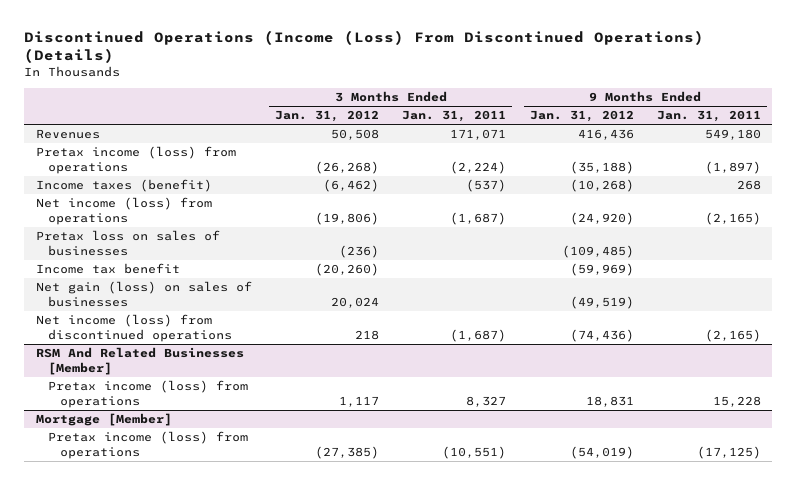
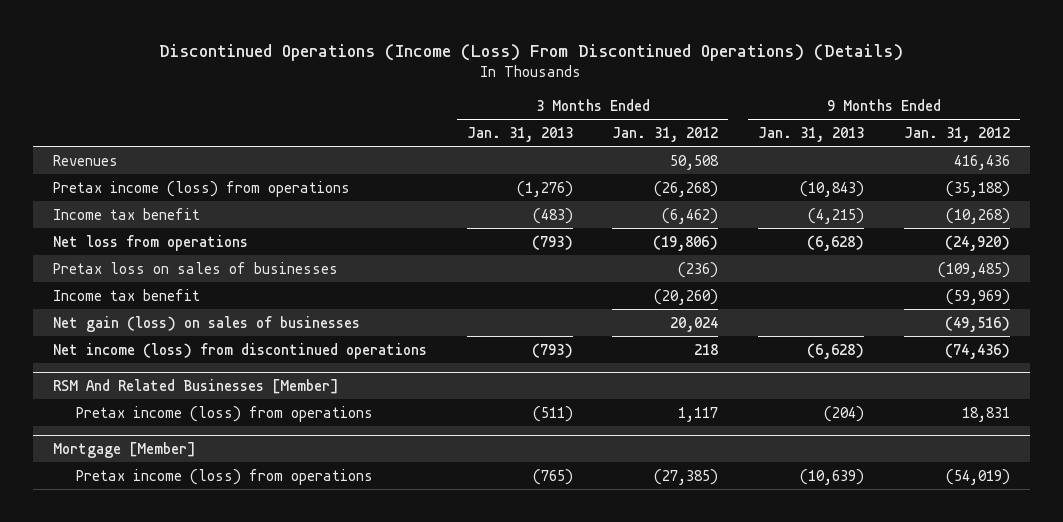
[402,110,507,123] Jan. 31, 2011 -> none
[656,110,761,123] Jan. 31, 2011 -> none
none -> [466,126,573,142] Jan. 31, 2013
none -> [758,126,865,142] Jan. 31, 2013
[35,179,212,193] Income taxes (benefit) -> [52,207,200,220] Income tax benefit
[35,197,212,226] Net income (loss) from operations -> [52,234,248,251] Net loss from operations
[569,296,634,310] (49,519) -> [944,315,1010,332] (49,516)

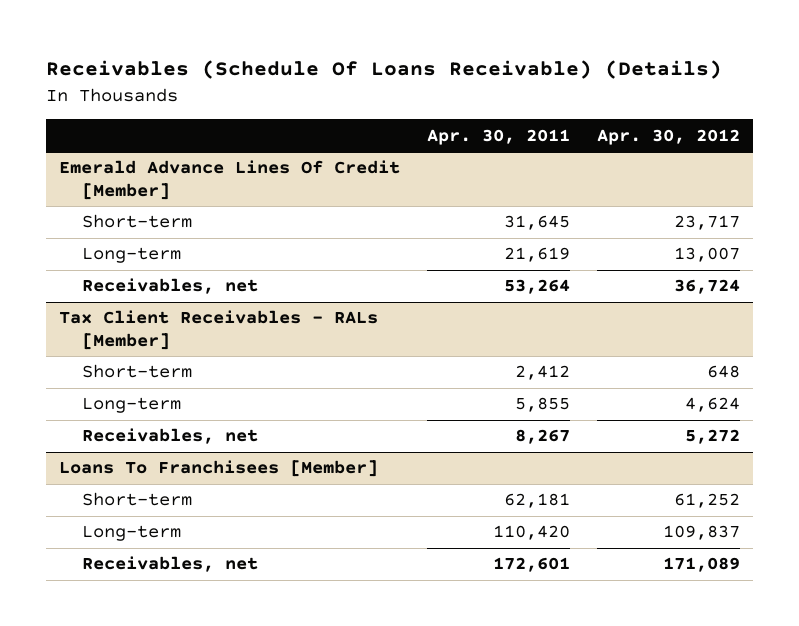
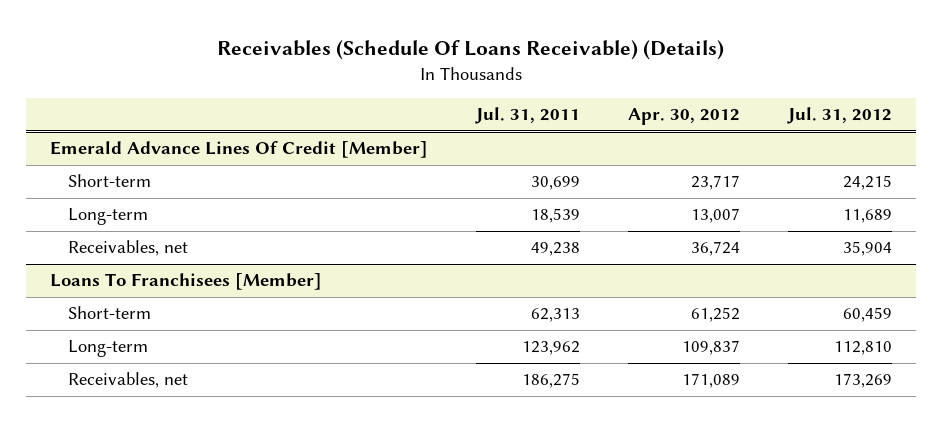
[426,128,570,145] Apr. 30, 2011 -> none
none -> [475,107,581,125] Jul. 31, 2011
none -> [787,107,893,125] Jul. 31, 2012
[59,310,379,350] Tax Client Receivables - RALs [Member] -> none
[81,364,192,379] Short-term -> none
[81,397,181,414] Long-term -> none
[81,428,258,445] Receivables, net -> none

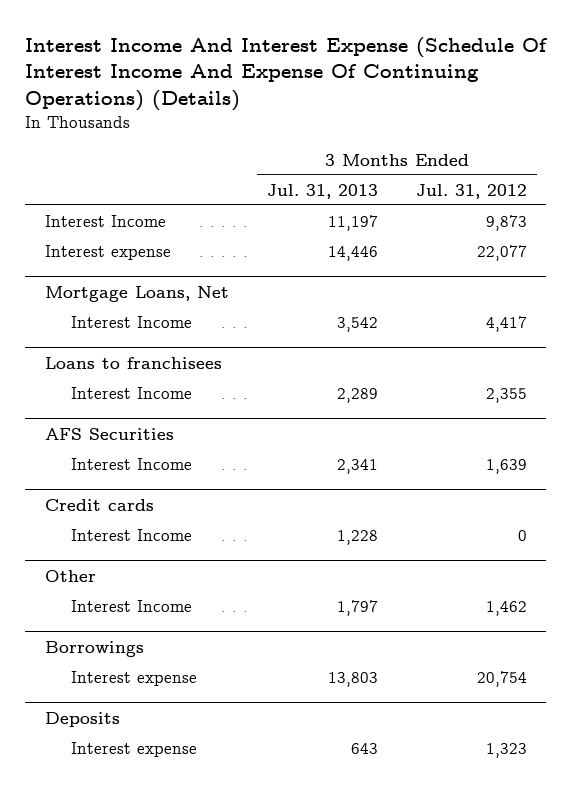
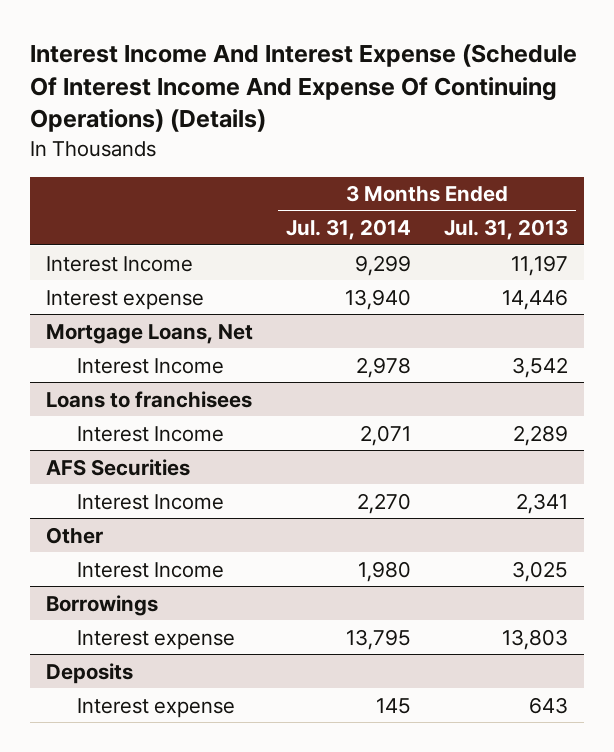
[416,183,528,199] Jul. 31, 2012 -> none
none -> [285,219,411,241] Jul. 31, 2014
[44,498,154,511] Credit cards -> none
[70,528,192,541] Interest Income -> none
[336,599,378,616] 1,797 -> [511,560,568,582] 3,025

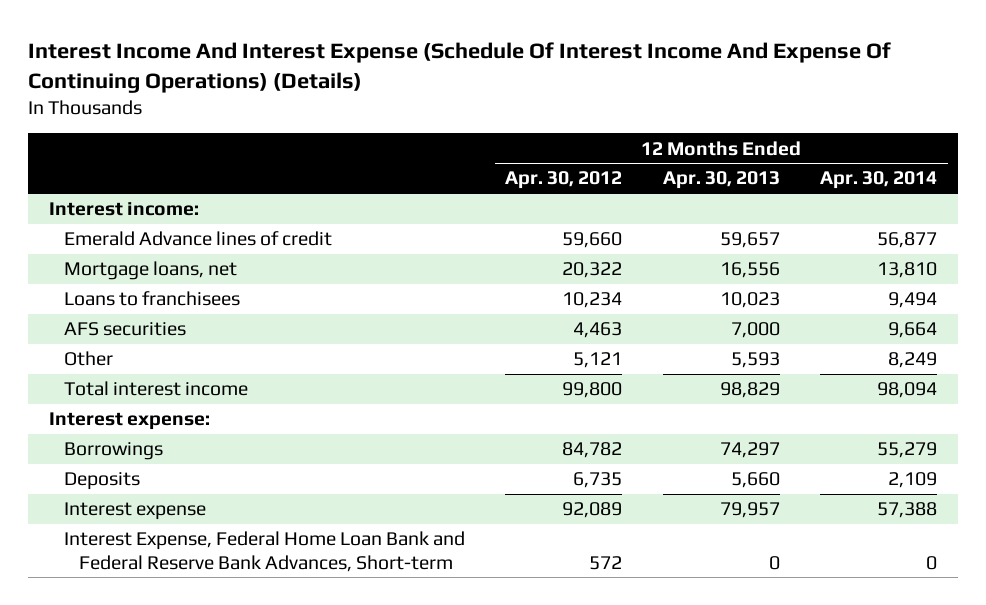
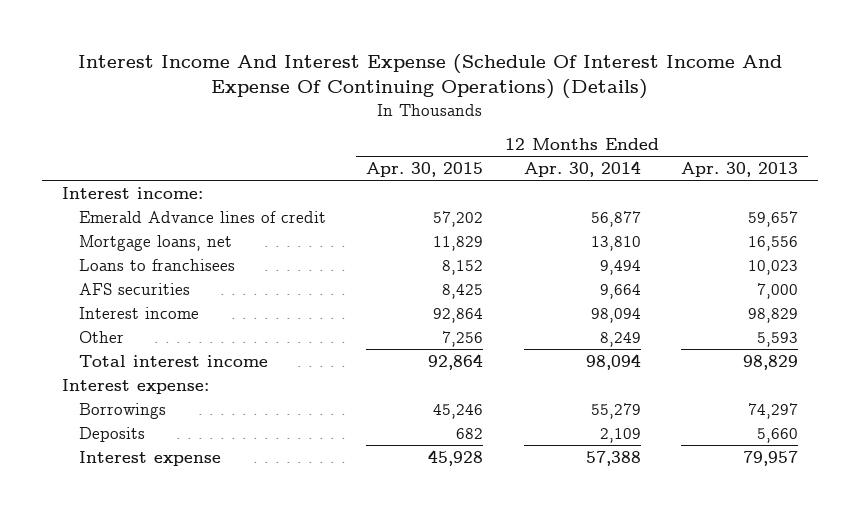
[505,171,623,190] Apr. 30, 2012 -> none
none -> [366,161,484,177] Apr. 30, 2015
none -> [79,306,200,319] Interest income
[63,531,465,572] Interest Expense, Federal Home Loan Bank and Federal Reserve Bank Advances, Short-term -> none

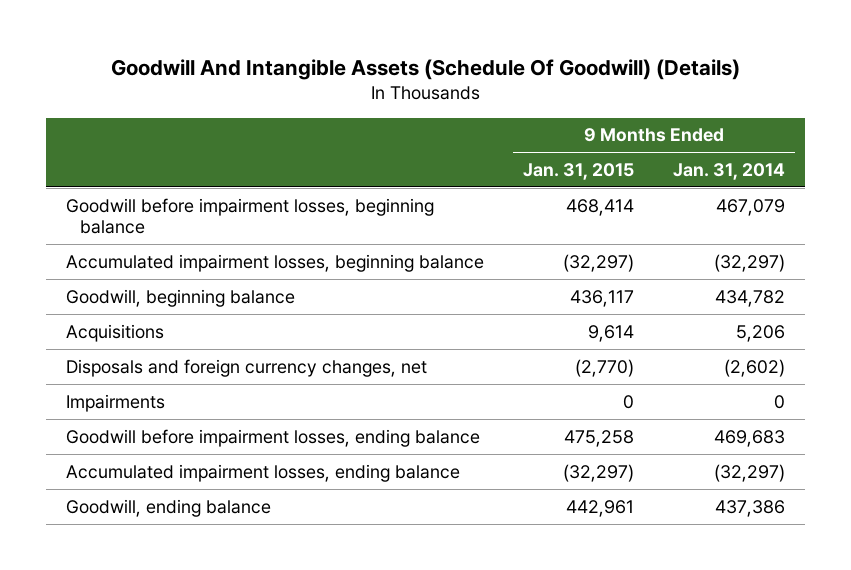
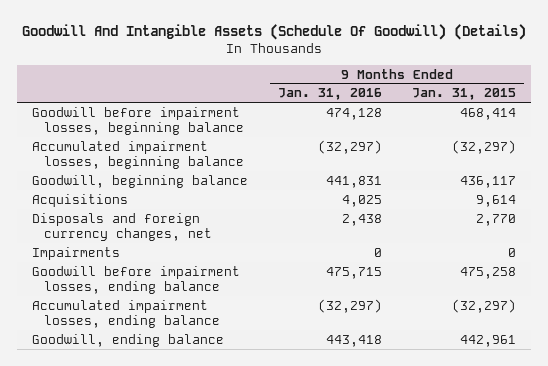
[673,162,786,180] Jan. 31, 2014 -> none
none -> [277,88,382,101] Jan. 31, 2016
[575,358,635,377] (2,770) -> [476,213,517,226] 2,770

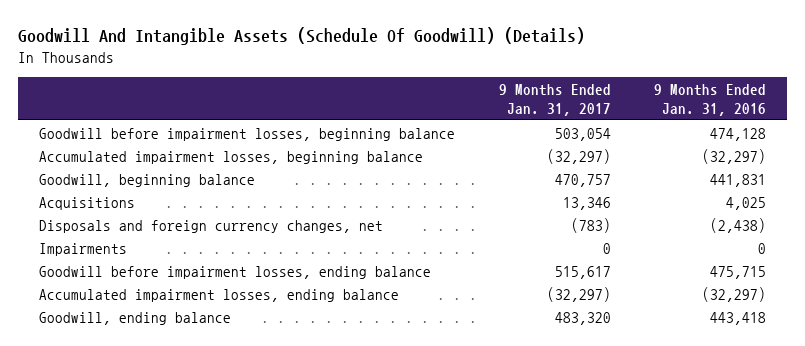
[412,88,517,101] Jan. 31, 2015 -> none
none -> [498,83,611,116] 9 Months Ended Jan. 31, 2017
[341,213,382,226] 2,438 -> [709,217,766,233] (2,438)

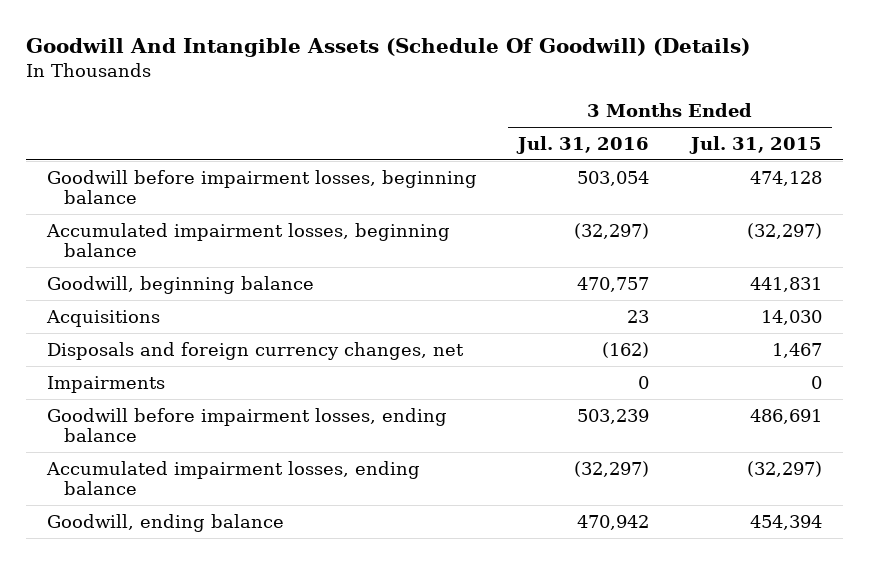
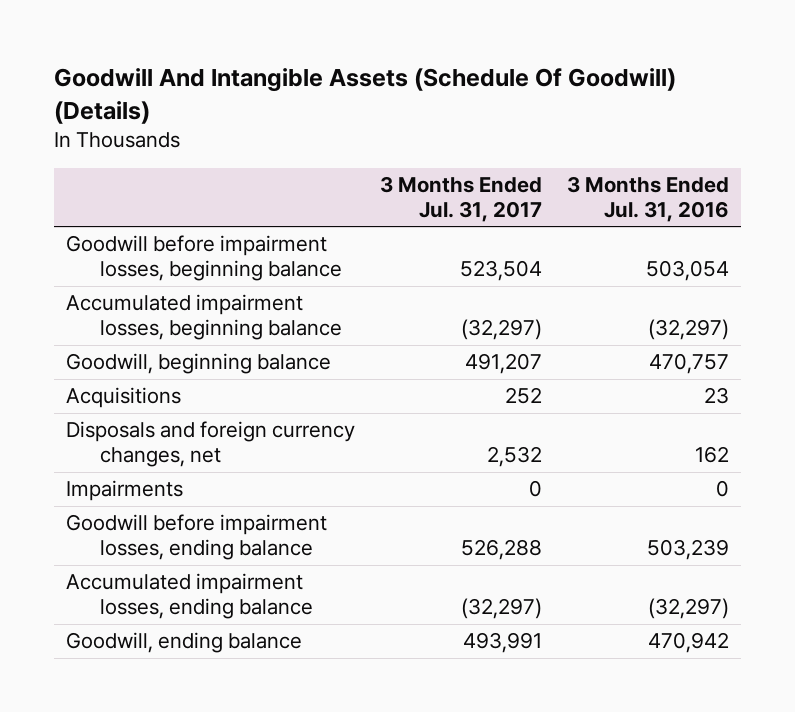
[688,135,822,154] Jul. 31, 2015 -> none
none -> [380,175,543,222] 3 Months Ended Jul. 31, 2017
[602,341,650,358] (162) -> [694,446,729,464] 162

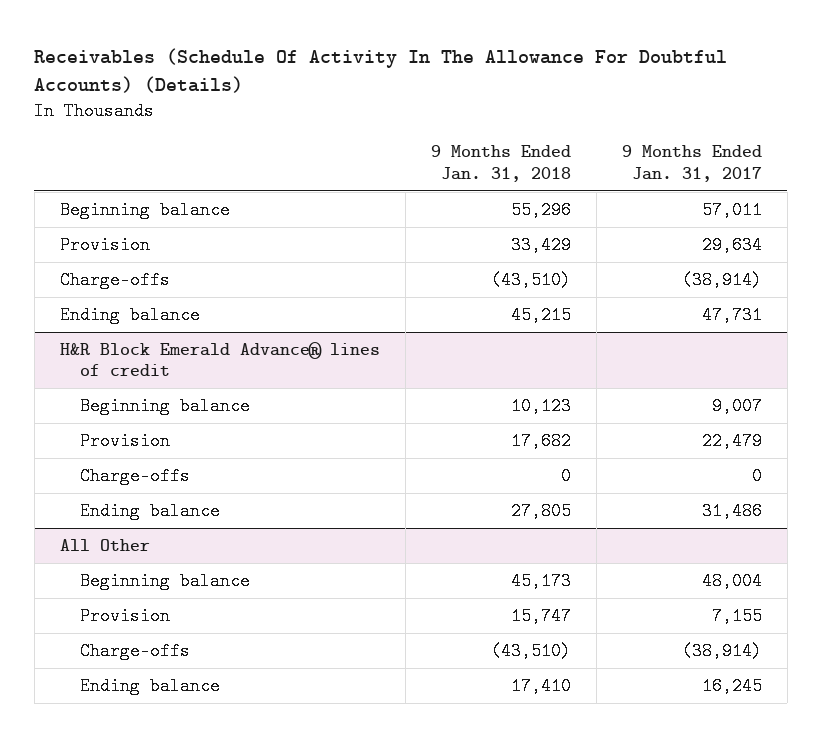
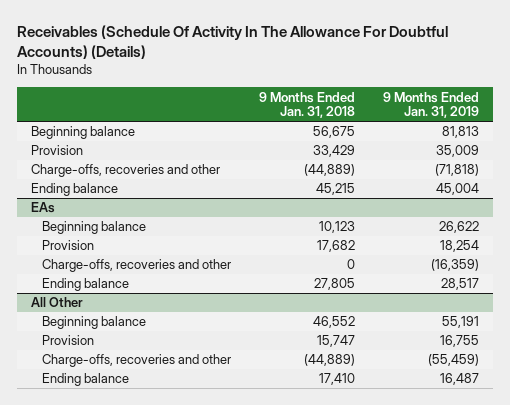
[621,145,762,182] 9 Months Ended Jan. 31, 2017 -> none
none -> [383,91,480,119] 9 Months Ended Jan. 31, 2019
[510,201,571,220] 55,296 -> [312,126,355,139] 56,675
[59,271,170,290] Charge-offs -> [31,164,221,178] Charge-offs, recoveries and other
[490,271,571,290] (43,510) -> [303,164,355,177] (44,889)
[59,342,380,377] H&R Block Emerald Advance® lines of credit -> [31,202,56,214] EAs
[79,467,190,486] Charge-offs -> [41,259,231,273] Charge-offs, recoveries and other
[510,572,571,591] 45,173 -> [312,316,355,329] 46,552
[79,642,190,661] Charge-offs -> [41,354,231,368] Charge-offs, recoveries and other
[490,642,571,661] (43,510) -> [303,354,355,367] (44,889)

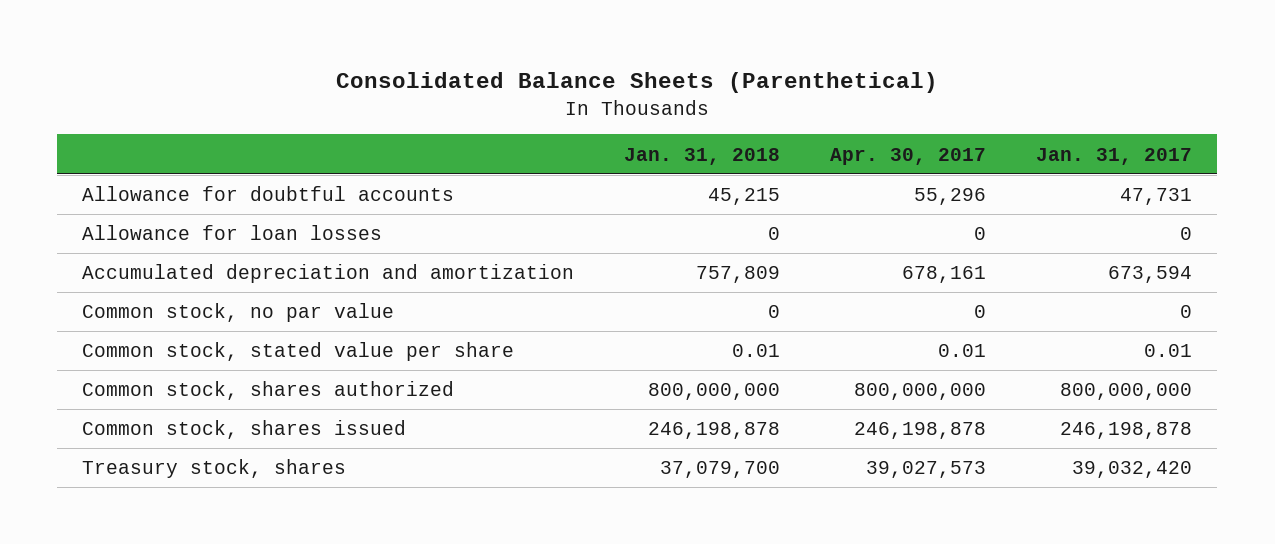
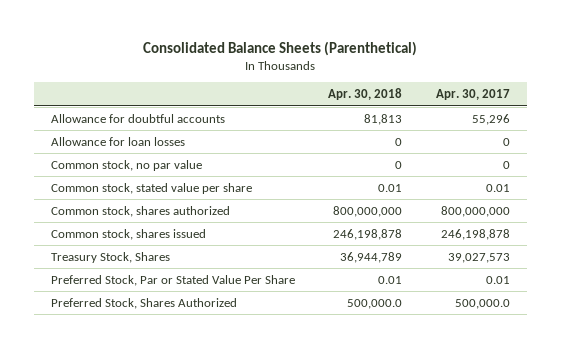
[624,147,781,165] Jan. 31, 2018 -> none
[1036,147,1193,165] Jan. 31, 2017 -> none
none -> [328,88,403,101] Apr. 30, 2018
[82,264,575,284] Accumulated depreciation and amortization -> none
[82,459,347,479] Treasury stock, shares -> [50,251,170,263] Treasury Stock, Shares
none -> [50,274,295,286] Preferred Stock, Par or Stated Value Per Share
none -> [50,297,237,309] Preferred Stock, Shares Authorized

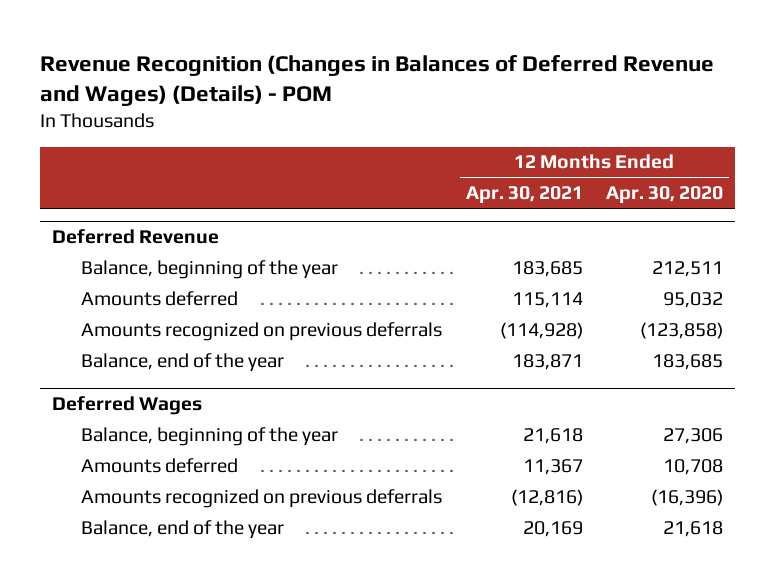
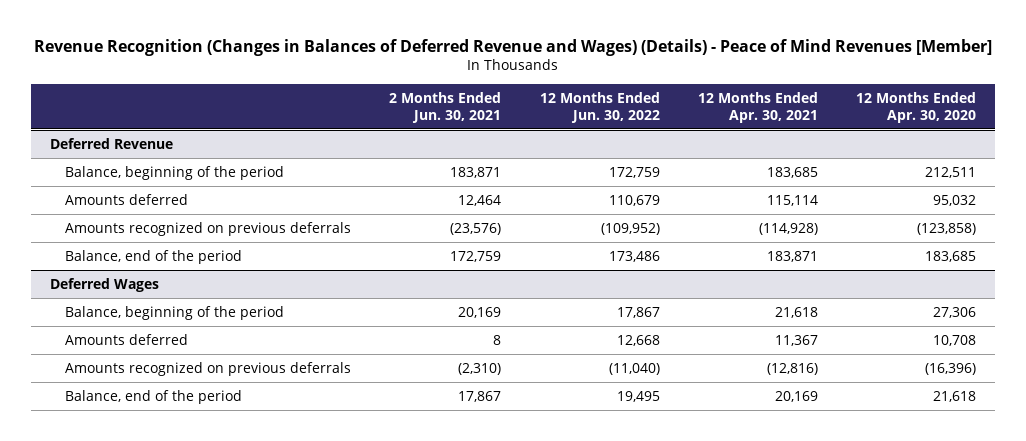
[40,54,715,106] Revenue Recognition (Changes in Balances of Deferred Revenue and Wages) (Details) - POM -> [34,39,993,57] Revenue Recognition (Changes in Balances of Deferred Revenue and Wages) (Details) - Peace of Mind Revenues [Member]
none -> [389,91,502,123] 2 Months Ended Jun. 30, 2021
none -> [539,91,660,123] 12 Months Ended Jun. 30, 2022
[81,259,339,279] Balance, beginning of the year -> [64,165,284,180] Balance, beginning of the period
[81,352,285,372] Balance, end of the year -> [64,249,242,264] Balance, end of the period
[81,426,339,446] Balance, beginning of the year -> [64,305,284,320] Balance, beginning of the period
[81,519,285,539] Balance, end of the year -> [64,389,242,404] Balance, end of the period

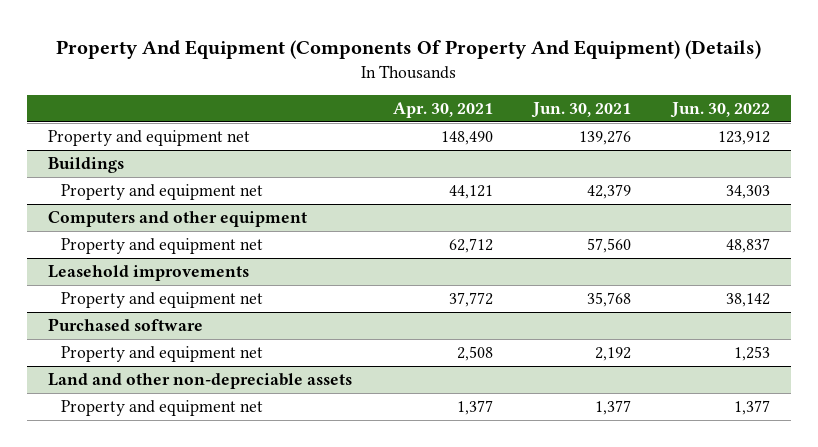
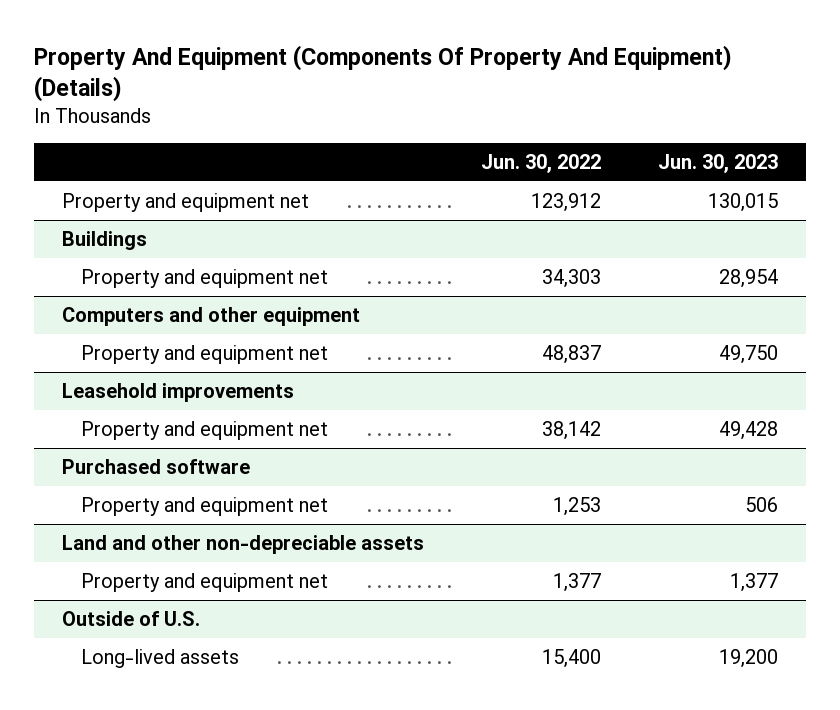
[392,101,493,118] Apr. 30, 2021 -> none
[531,101,632,118] Jun. 30, 2021 -> none
none -> [657,153,778,173] Jun. 30, 2023
none -> [62,611,201,627] Outside of U.S.
none -> [81,649,240,669] Long-lived assets

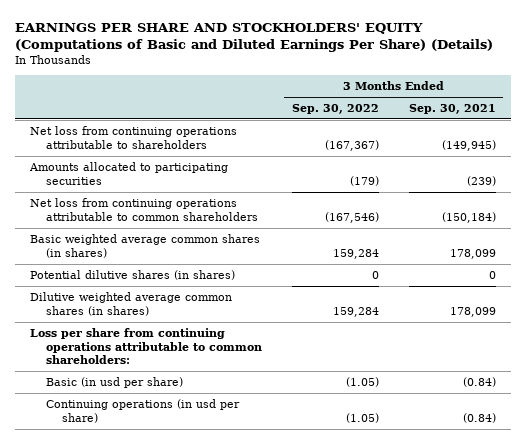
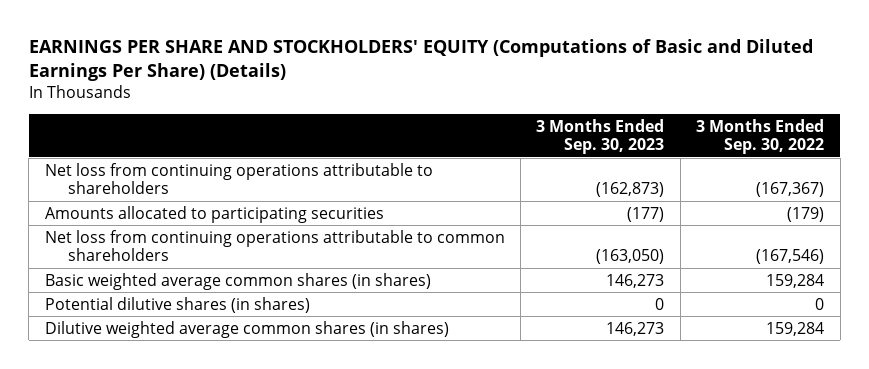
[408,104,496,115] Sep. 30, 2021 -> none
none -> [536,118,665,155] 3 Months Ended Sep. 30, 2023
[30,327,263,365] Loss per share from continuing operations attributable to common shareholders: -> none
[46,376,184,388] Basic (in usd per share) -> none
[46,398,241,423] Continuing operations (in usd per share) -> none

